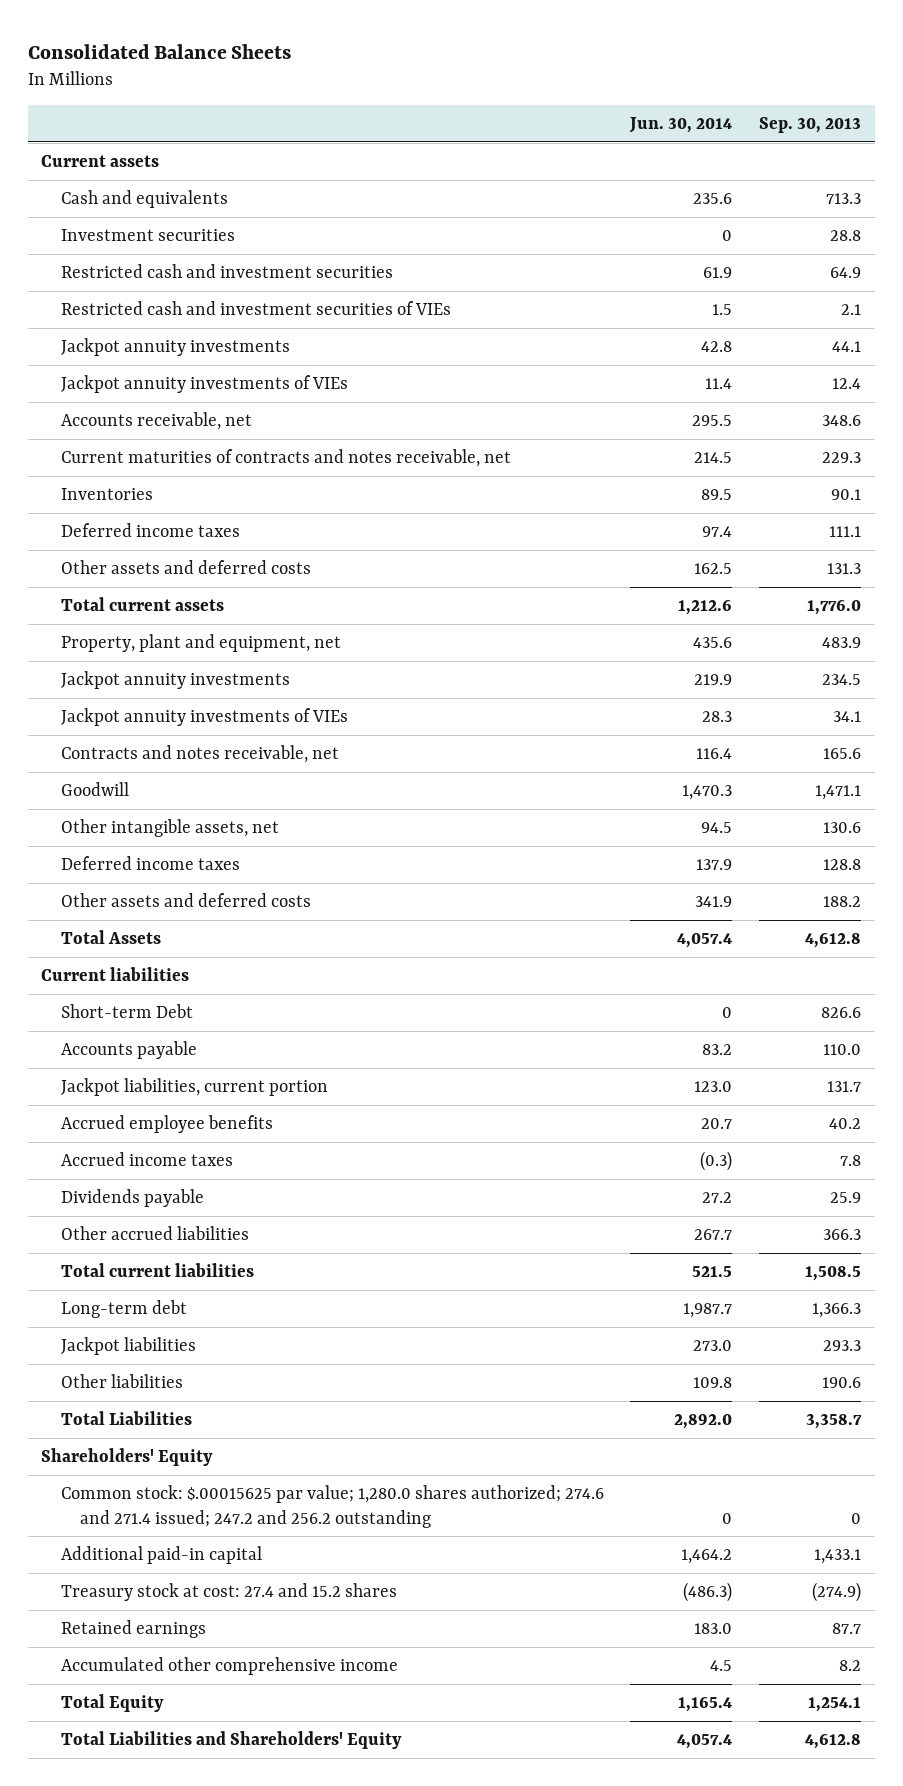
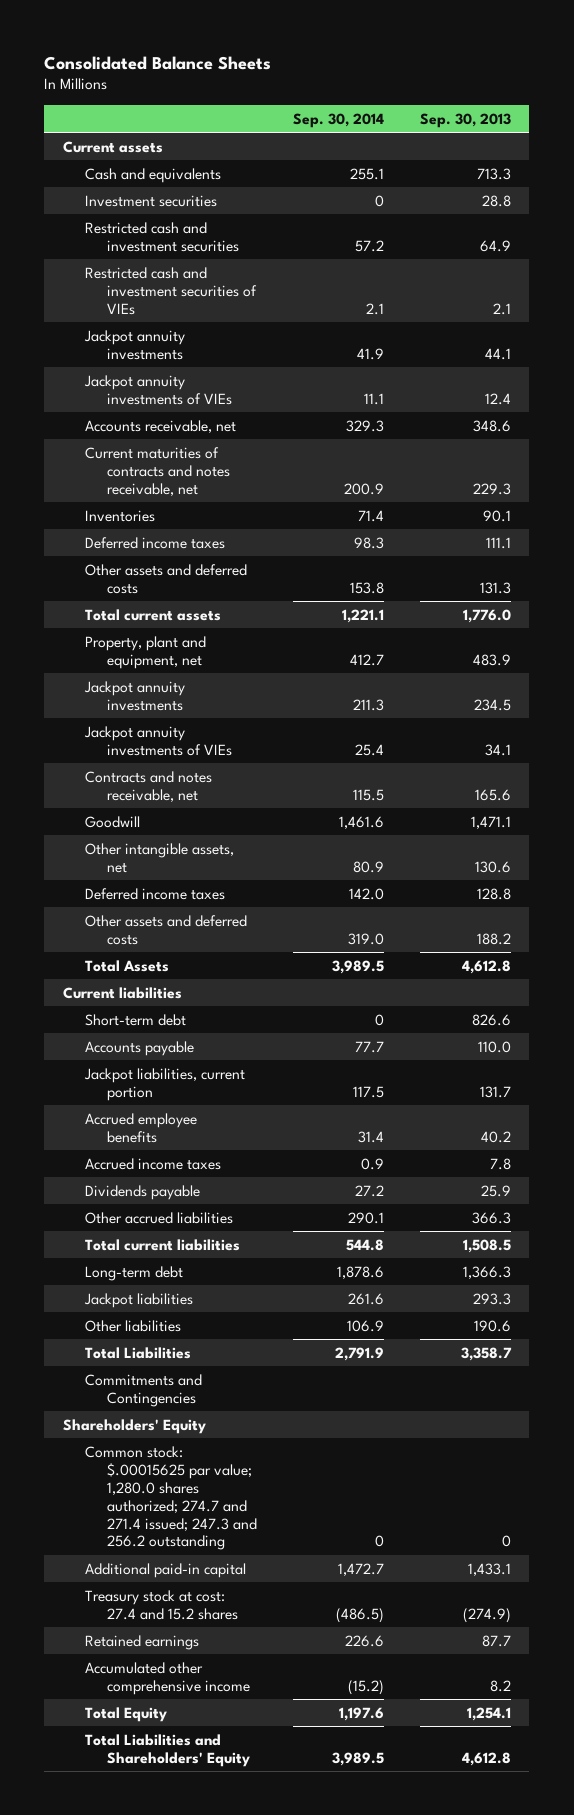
[629,117,733,134] Jun. 30, 2014 -> none
none -> [292,112,384,128] Sep. 30, 2014
[60,1003,193,1018] Short-term Debt -> [84,1013,186,1026] Short-term debt
none -> [84,1373,202,1407] Commitments and Contingencies
[60,1484,604,1528] Common stock: $.00015625 par value; 1,280.0 shares authorized; 274.6 and 271.4 issued; 247.2 and 256.2 outstanding -> [84,1445,257,1551] Common stock: $.00015625 par value; 1,280.0 shares authorized; 274.7 and 271.4 issued; 247.3 and 256.2 outstanding

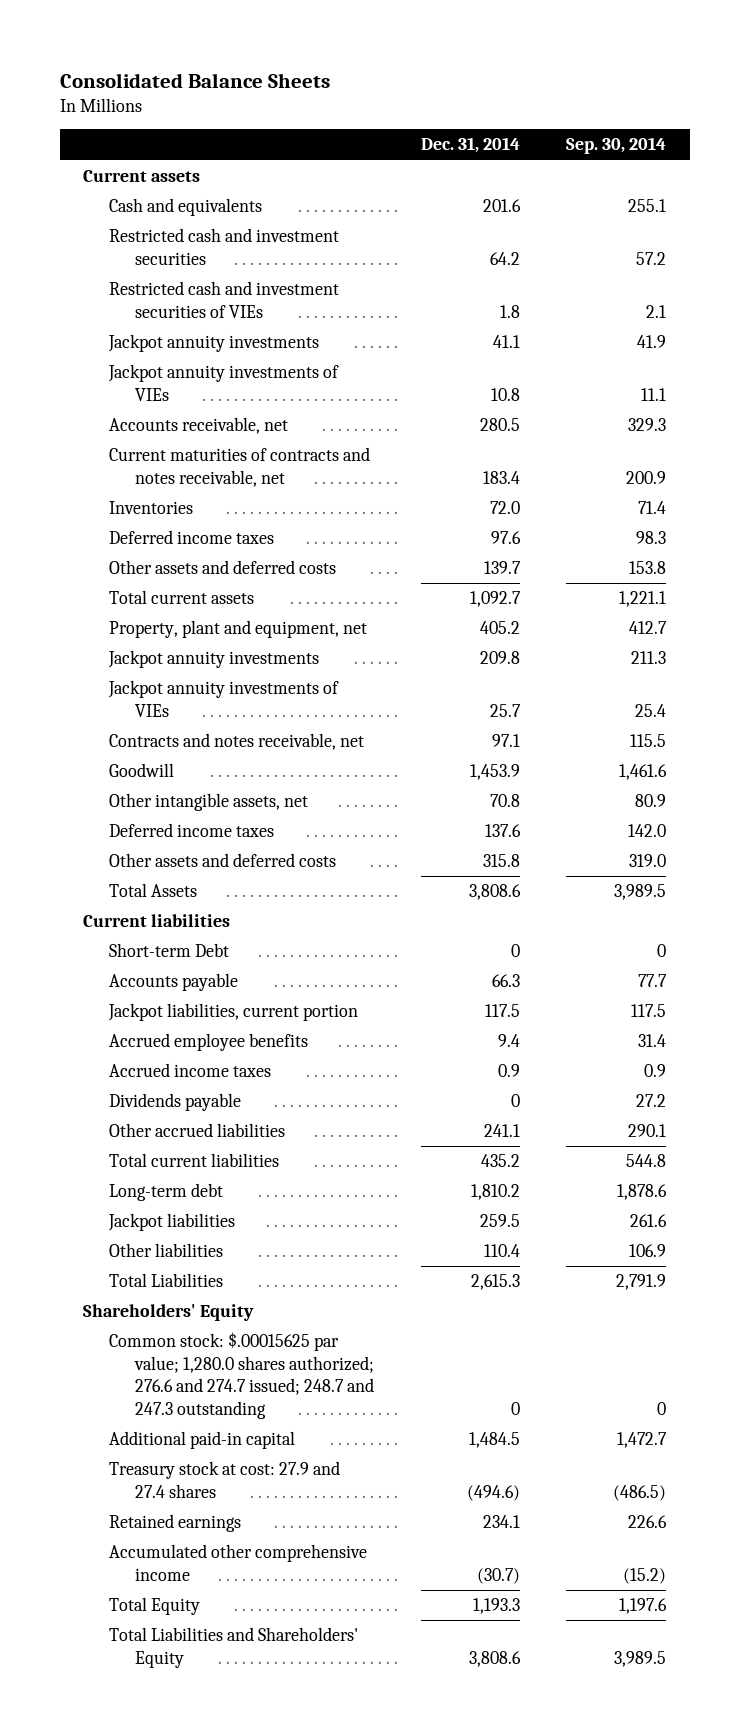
[420,112,512,128] Sep. 30, 2013 -> none
none -> [420,137,520,154] Dec. 31, 2014
[84,194,217,207] Investment securities -> none
[84,1013,186,1026] Short-term debt -> [109,943,230,958] Short-term Debt
[84,1373,202,1407] Commitments and Contingencies -> none
[84,1445,257,1551] Common stock: $.00015625 par value; 1,280.0 shares authorized; 274.7 and 271.4 issued; 247.3 and 256.2 outstanding -> [109,1332,375,1419] Common stock: $.00015625 par value; 1,280.0 shares authorized; 276.6 and 274.7 issued; 248.7 and 247.3 outstanding
[84,1589,238,1620] Treasury stock at cost: 27.4 and 15.2 shares -> [109,1461,341,1498] Treasury stock at cost: 27.9 and 27.4 shares

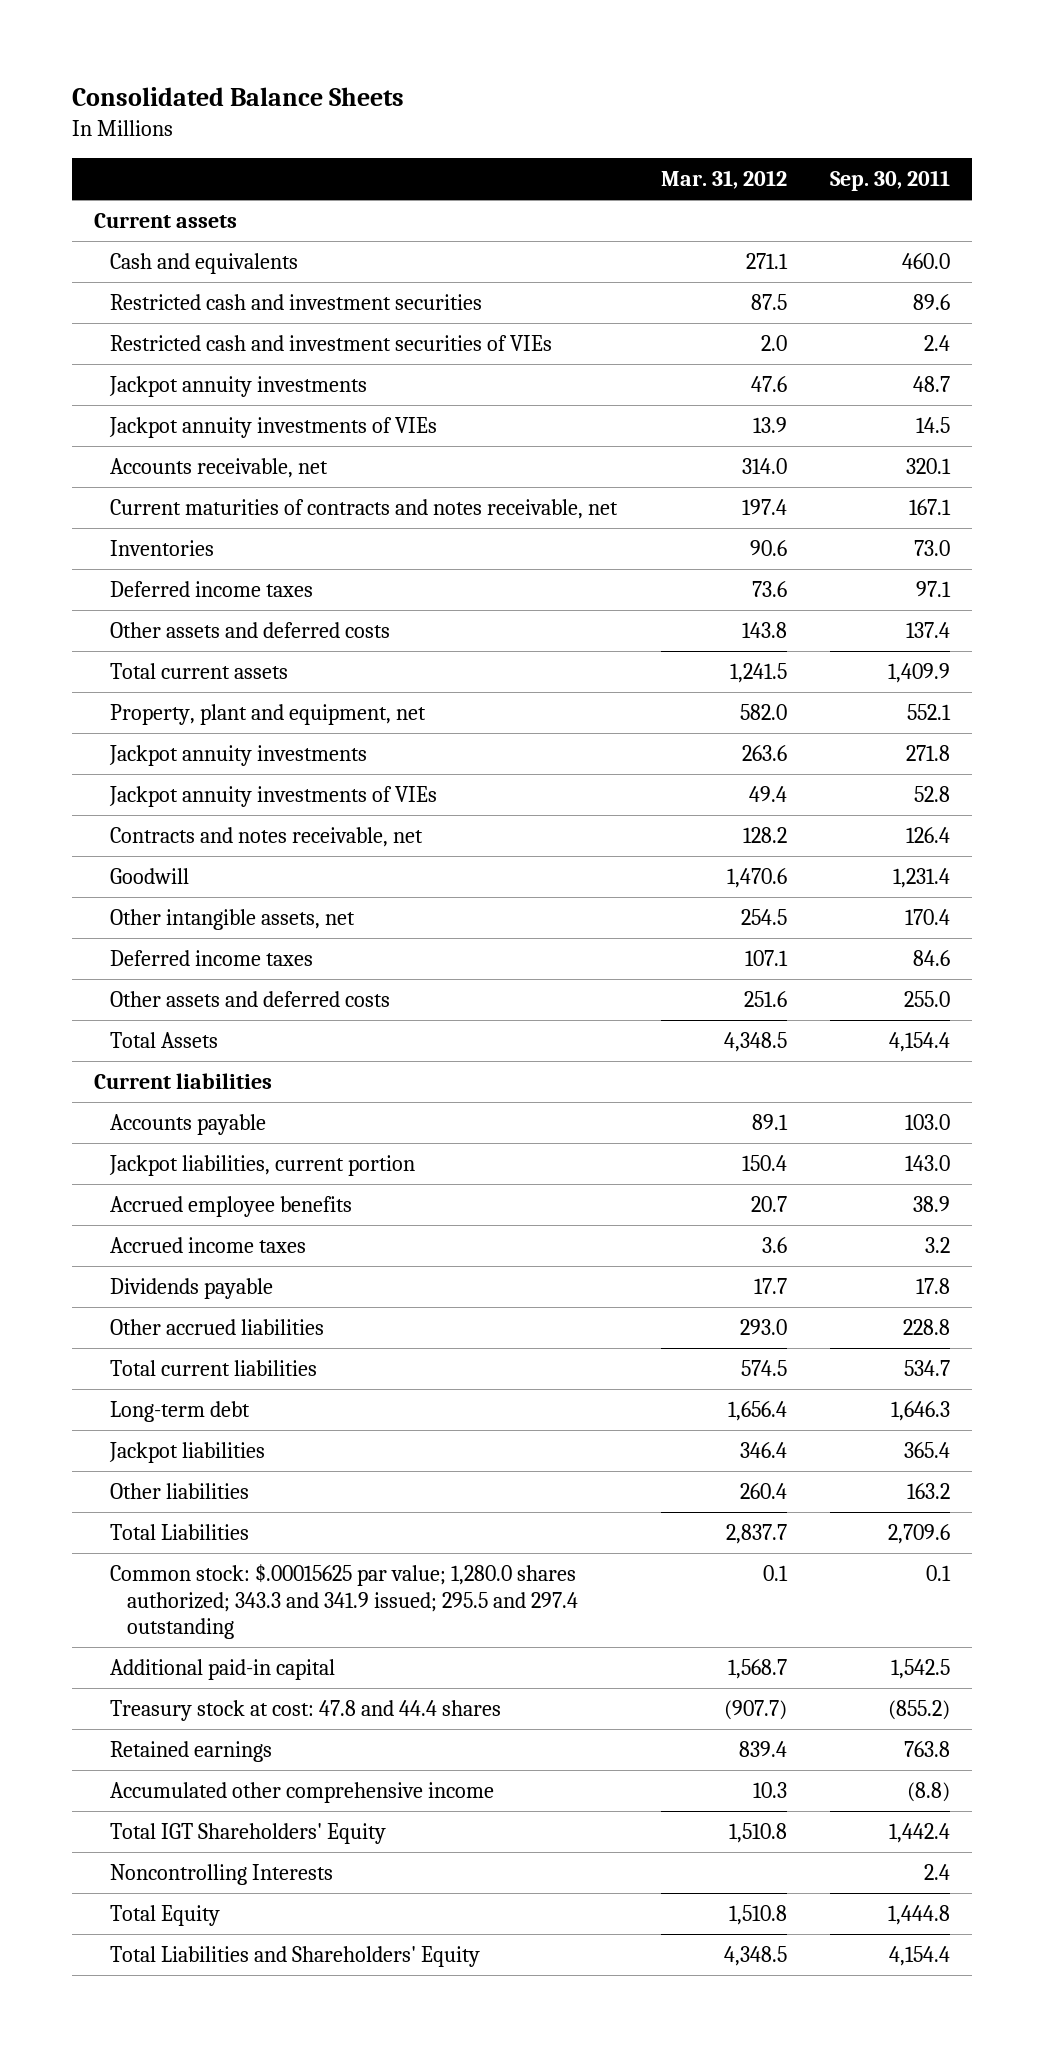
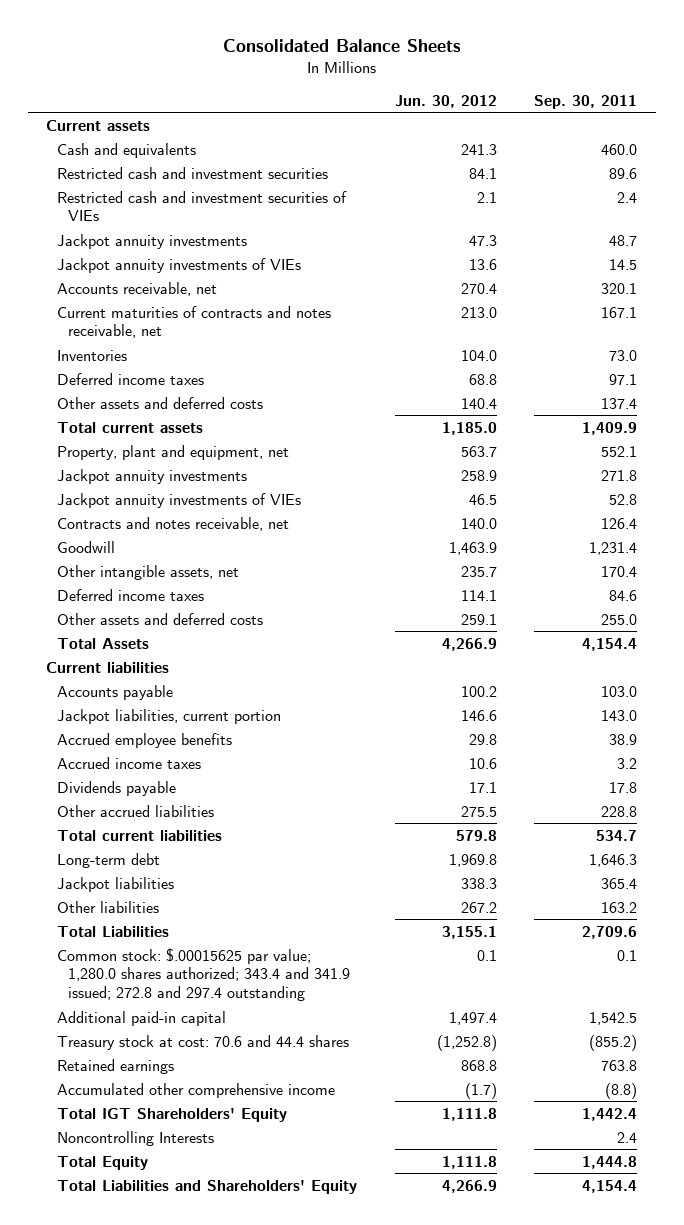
[660,170,787,190] Mar. 31, 2012 -> none
none -> [394,94,497,108] Jun. 30, 2012
[110,1564,579,1640] Common stock: $.00015625 par value; 1,280.0 shares authorized; 343.3 and 341.9 issued; 295.5 and 297.4 outstanding -> [57,947,351,1002] Common stock: $.00015625 par value; 1,280.0 shares authorized; 343.4 and 341.9 issued; 272.8 and 297.4 outstanding
[110,1700,502,1722] Treasury stock at cost: 47.8 and 44.4 shares -> [57,1034,350,1050] Treasury stock at cost: 70.6 and 44.4 shares

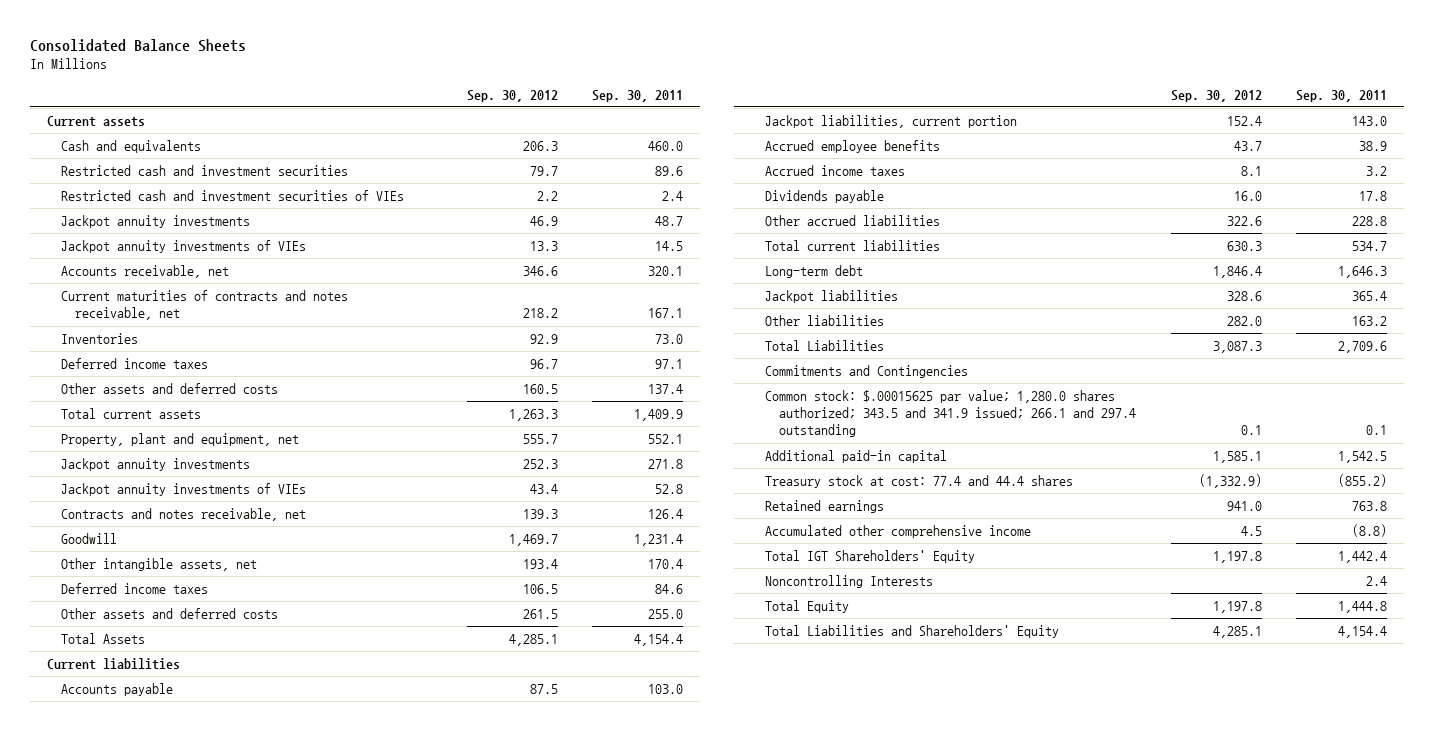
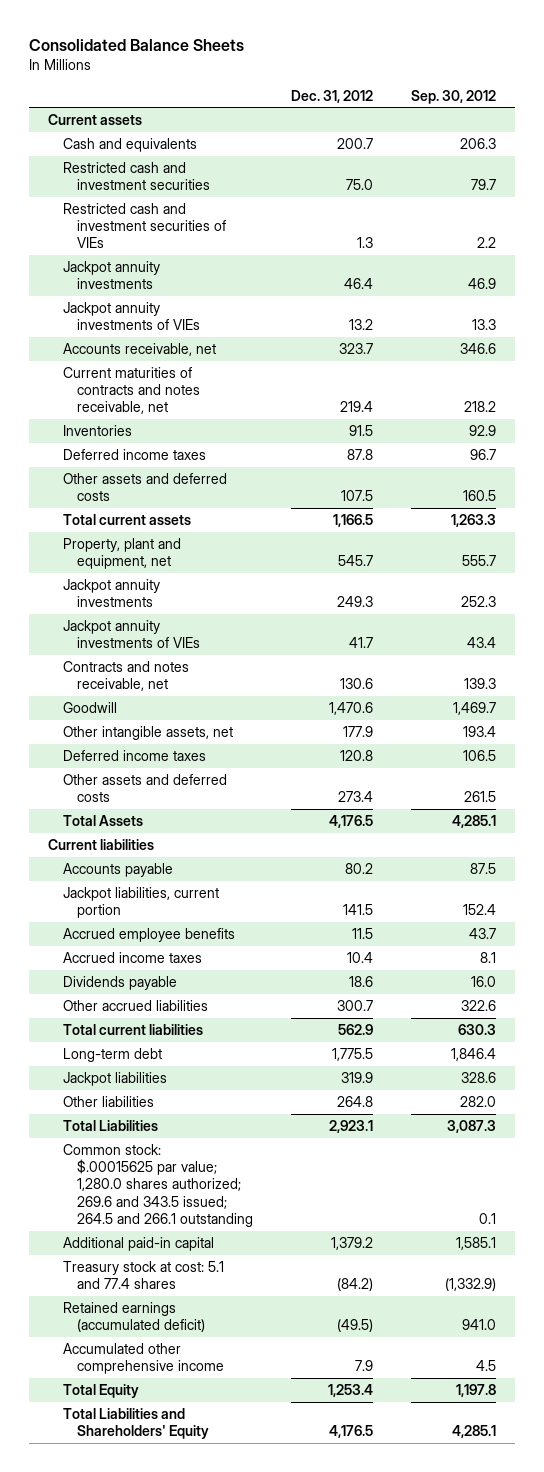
[592,89,684,102] Sep. 30, 2011 -> none
none -> [291,89,374,103] Dec. 31, 2012
[765,364,969,378] Commitments and Contingencies -> none
[765,389,1137,438] Common stock: $.00015625 par value; 1,280.0 shares authorized; 343.5 and 341.9 issued; 266.1 and 297.4 outstanding -> [62,1144,254,1227] Common stock: $.00015625 par value; 1,280.0 shares authorized; 269.6 and 343.5 issued; 264.5 and 266.1 outstanding
[765,474,1074,488] Treasury stock at cost: 77.4 and 44.4 shares -> [62,1261,224,1290] Treasury stock at cost: 5.1 and 77.4 shares
[765,499,885,513] Retained earnings -> [62,1302,206,1333] Retained earnings (accumulated deficit)
[765,549,976,563] Total IGT Shareholders' Equity -> none
[765,574,934,588] Noncontrolling Interests -> none

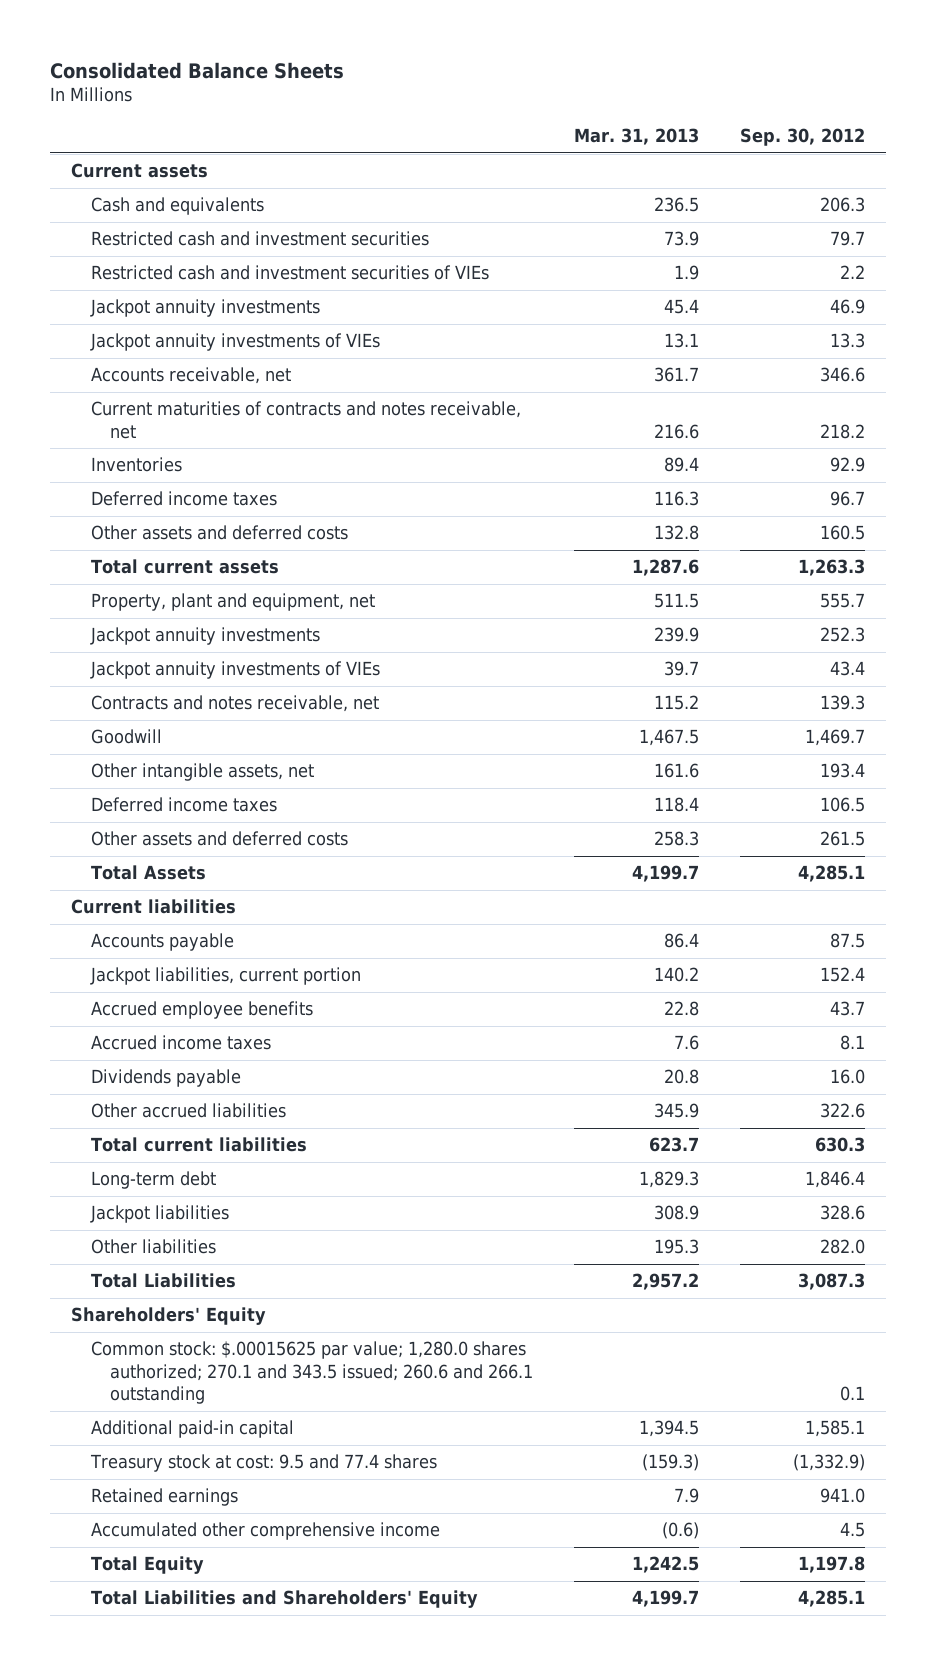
[291,89,374,103] Dec. 31, 2012 -> none
none -> [574,128,700,146] Mar. 31, 2013
none -> [70,1307,266,1326] Shareholders' Equity
[62,1144,254,1227] Common stock: $.00015625 par value; 1,280.0 shares authorized; 269.6 and 343.5 issued; 264.5 and 266.1 outstanding -> [90,1341,534,1405] Common stock: $.00015625 par value; 1,280.0 shares authorized; 270.1 and 343.5 issued; 260.6 and 266.1 outstanding
[62,1261,224,1290] Treasury stock at cost: 5.1 and 77.4 shares -> [89,1454,437,1473] Treasury stock at cost: 9.5 and 77.4 shares
[62,1302,206,1333] Retained earnings (accumulated deficit) -> [90,1488,238,1507] Retained earnings

